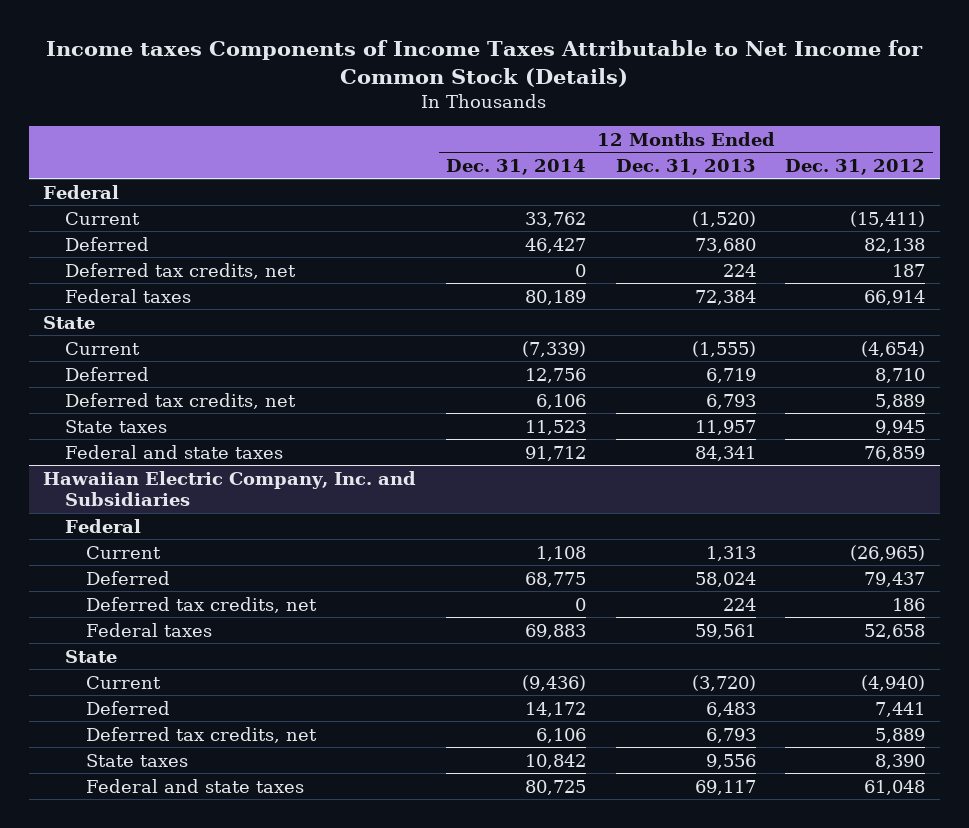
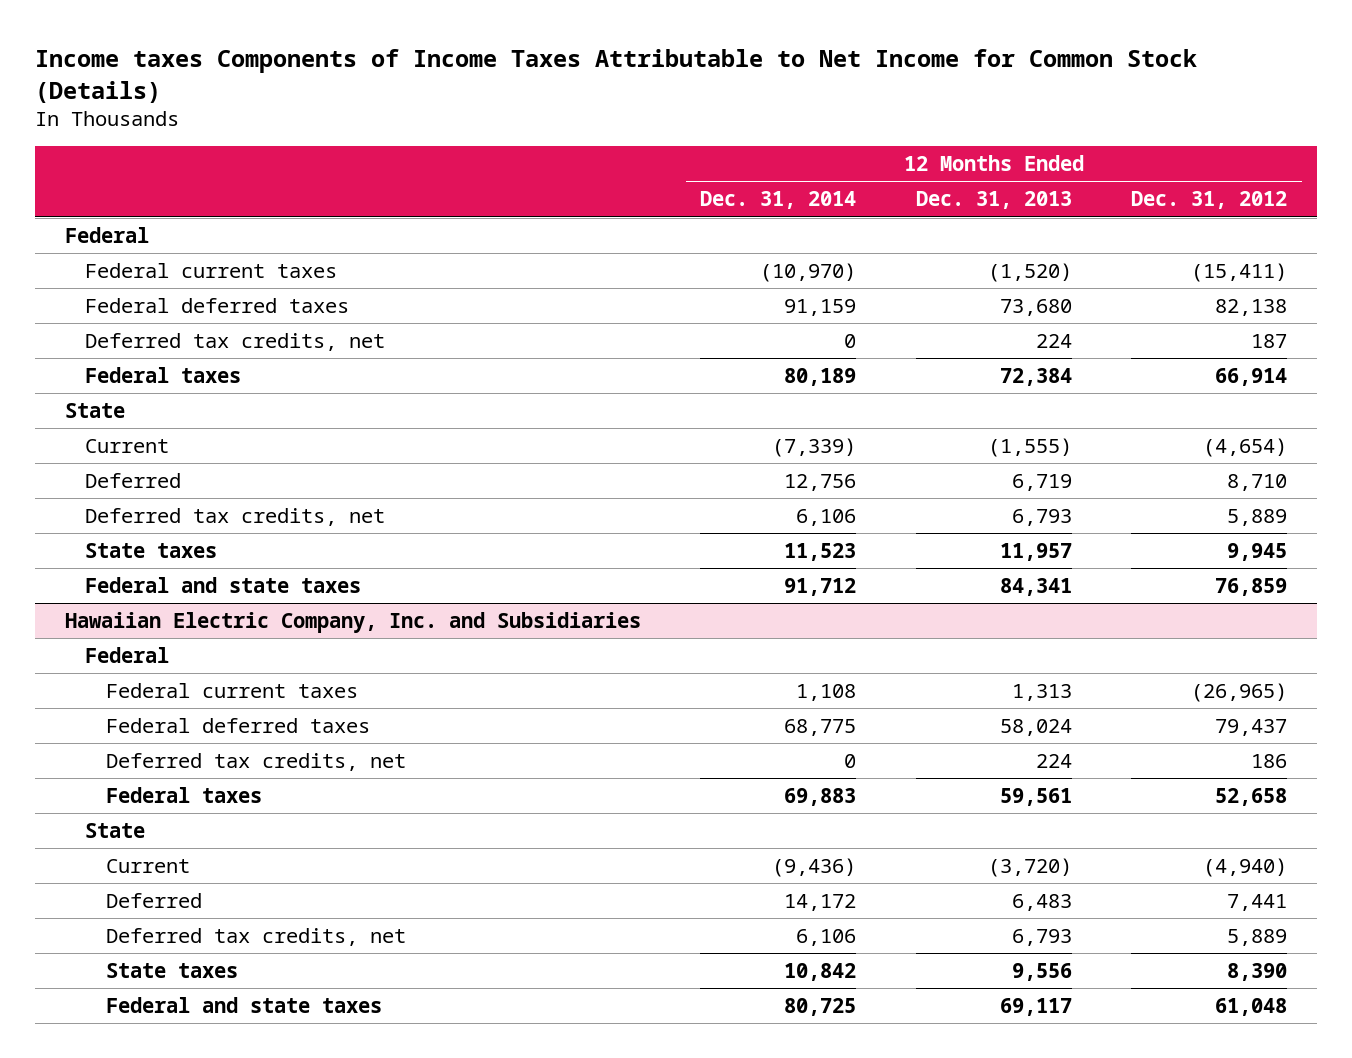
[64,211,140,225] Current -> [85,262,338,278] Federal current taxes
[524,211,586,227] 33,762 -> [760,262,857,282] (10,970)
[64,236,149,251] Deferred -> [85,297,350,313] Federal deferred taxes
[524,237,586,253] 46,427 -> [784,298,857,316] 91,159
[85,545,161,559] Current -> [105,682,358,698] Federal current taxes
[85,570,170,585] Deferred -> [105,717,370,733] Federal deferred taxes

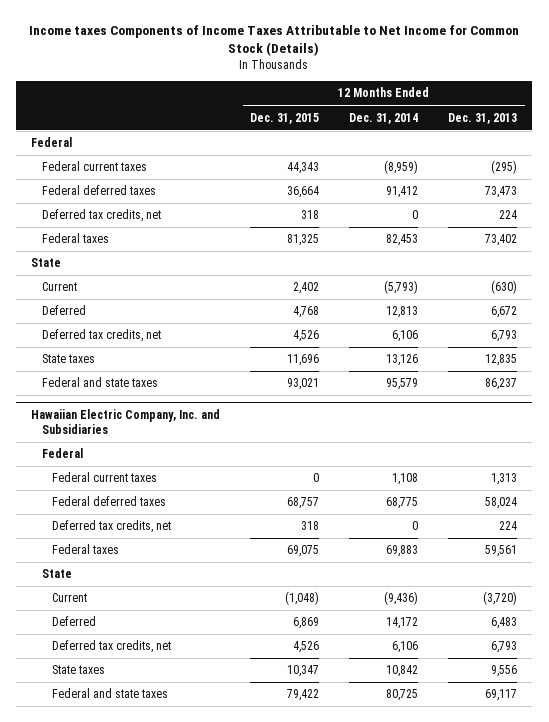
[1131,191,1288,210] Dec. 31, 2012 -> none
none -> [250,112,320,124] Dec. 31, 2015
[760,262,857,282] (10,970) -> [384,160,419,175] (8,959)
[987,262,1072,282] (1,520) -> [491,160,518,175] (295)
[784,298,857,316] 91,159 -> [386,186,419,199] 91,412
[999,298,1072,316] 73,680 -> [485,186,518,199] 73,473
[784,367,857,386] 80,189 -> [386,234,419,247] 82,453
[999,367,1072,386] 72,384 -> [485,234,518,247] 73,402
[772,437,857,457] (7,339) -> [384,280,419,295] (5,793)
[987,437,1072,457] (1,555) -> [491,280,518,295] (630)
[784,473,857,491] 12,756 -> [386,306,419,319] 12,813
[1011,473,1072,491] 6,719 -> [491,306,518,319] 6,672
[784,542,857,561] 11,523 -> [386,354,419,367] 13,126
[999,542,1072,561] 11,957 -> [485,354,518,367] 12,835
[784,577,857,596] 91,712 -> [386,378,419,391] 95,579
[999,577,1072,596] 84,341 -> [485,378,518,391] 86,237

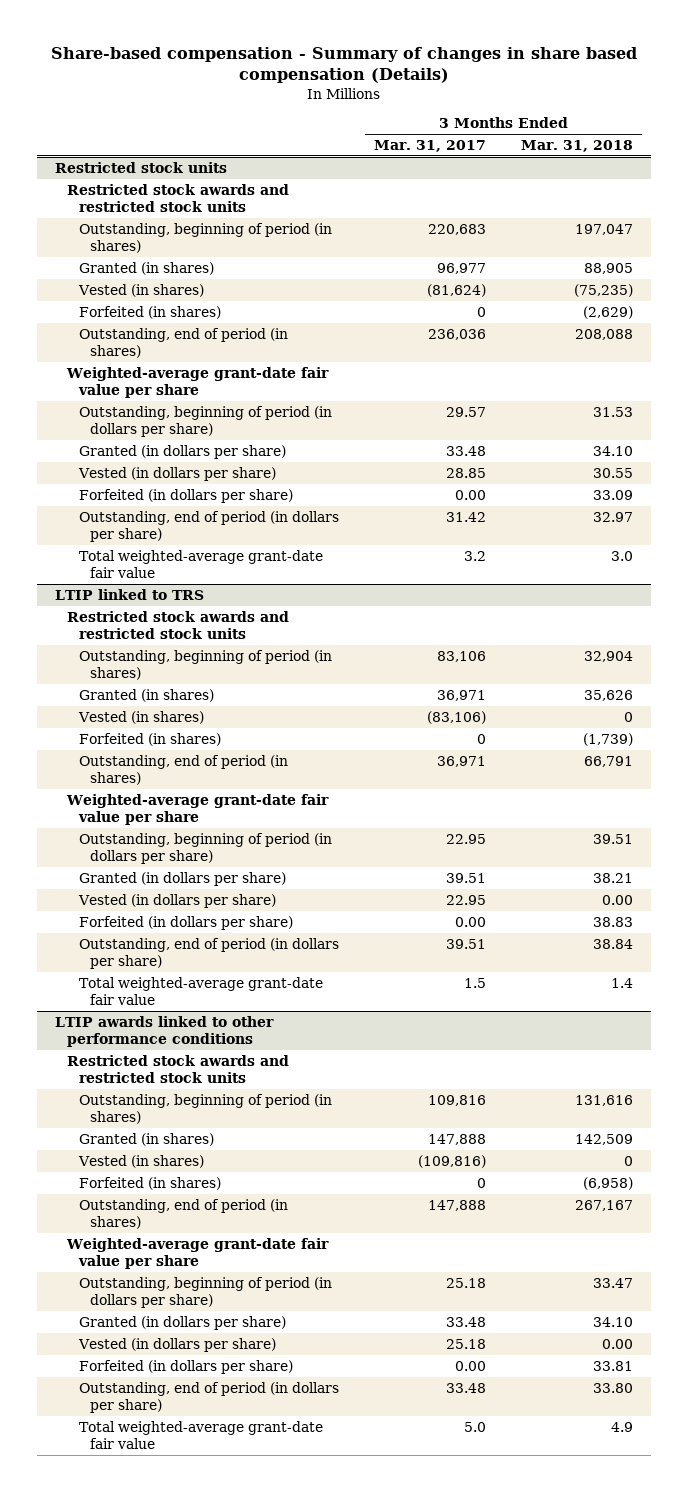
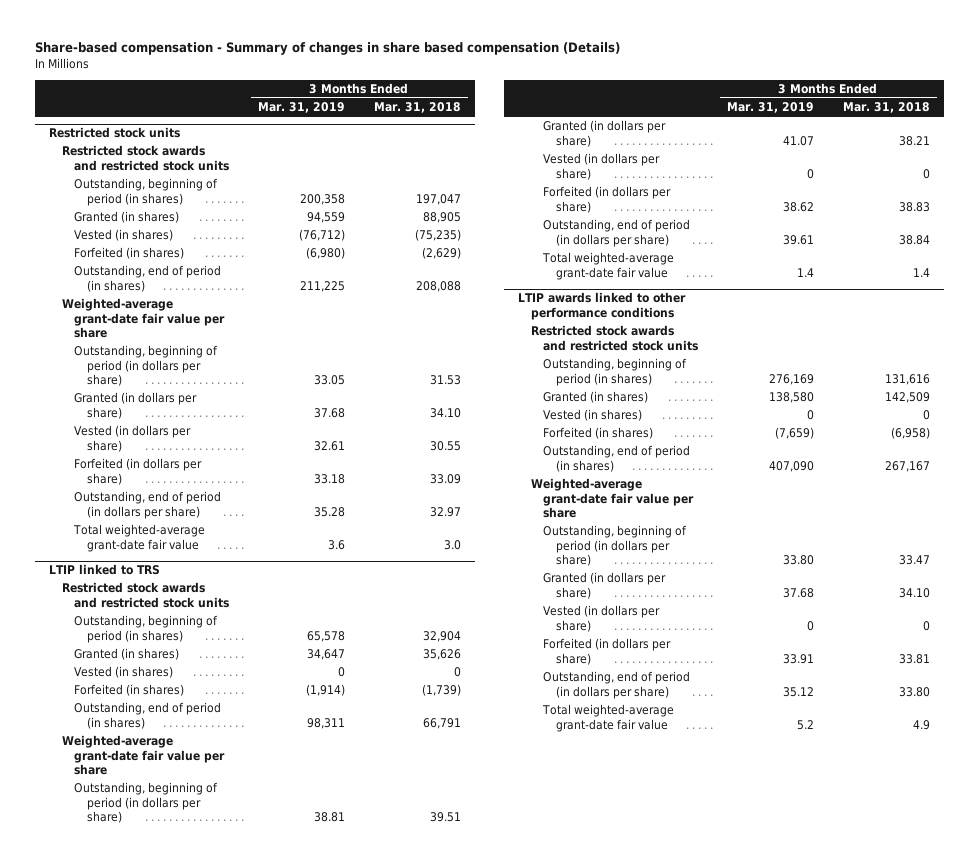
[374,140,487,153] Mar. 31, 2017 -> none
none -> [258,102,346,114] Mar. 31, 2019
[602,894,634,905] 0.00 -> [922,168,930,179] 0
[602,1338,634,1349] 0.00 -> [922,620,930,631] 0

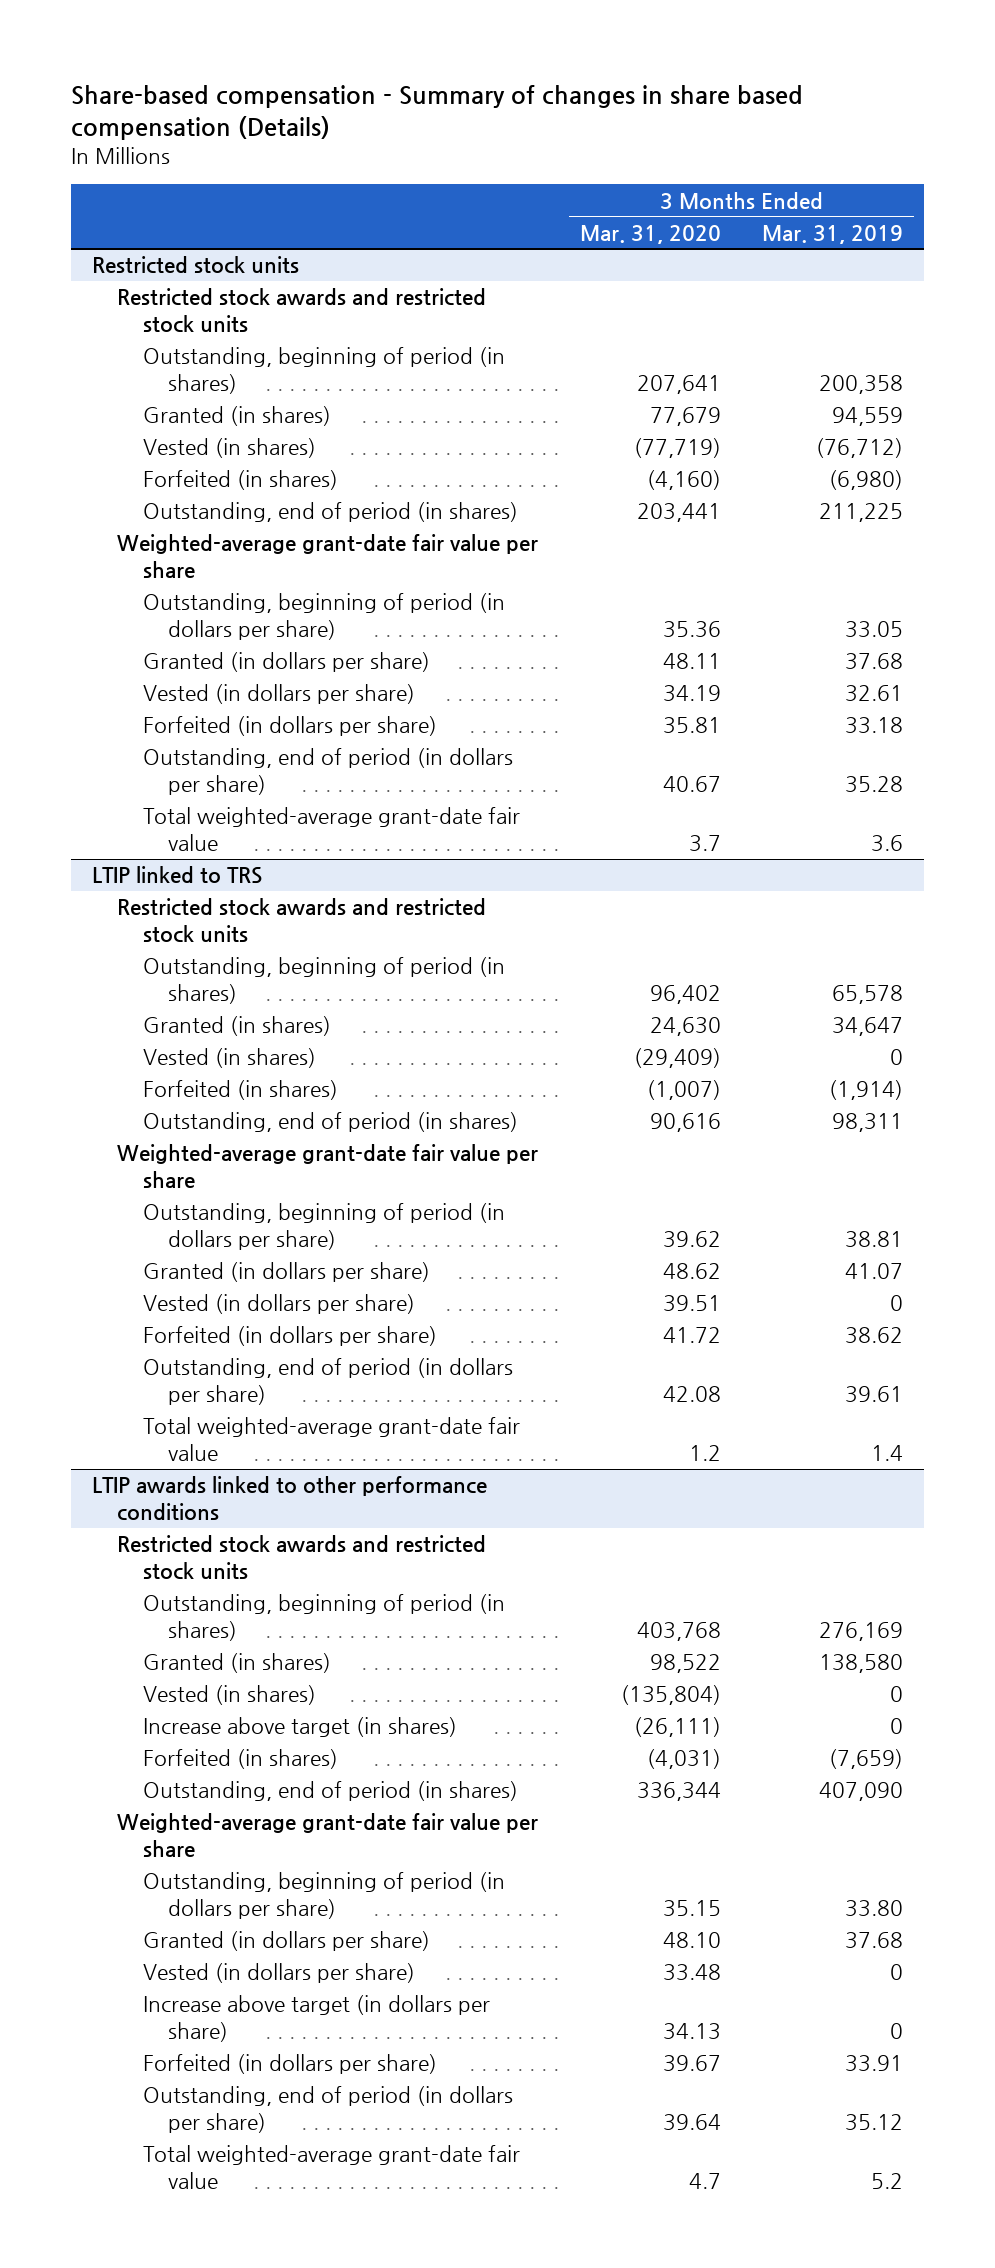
[373,102,461,114] Mar. 31, 2018 -> none
none -> [579,224,721,244] Mar. 31, 2020
none -> [142,1717,457,1738] Increase above target (in shares)
none -> [142,1995,490,2042] Increase above target (in dollars per share)

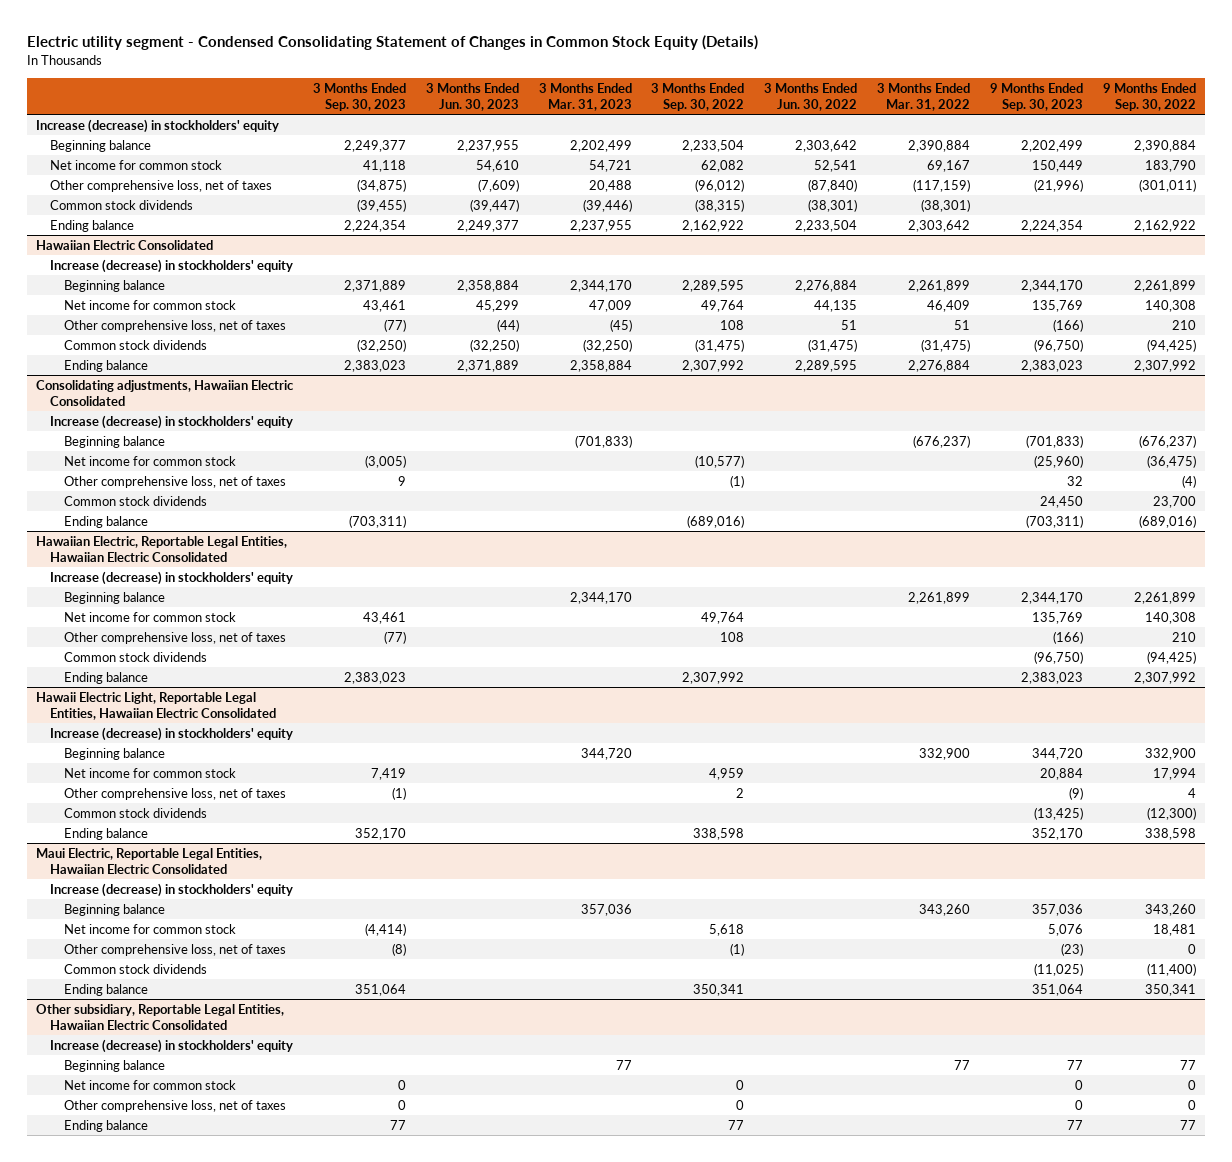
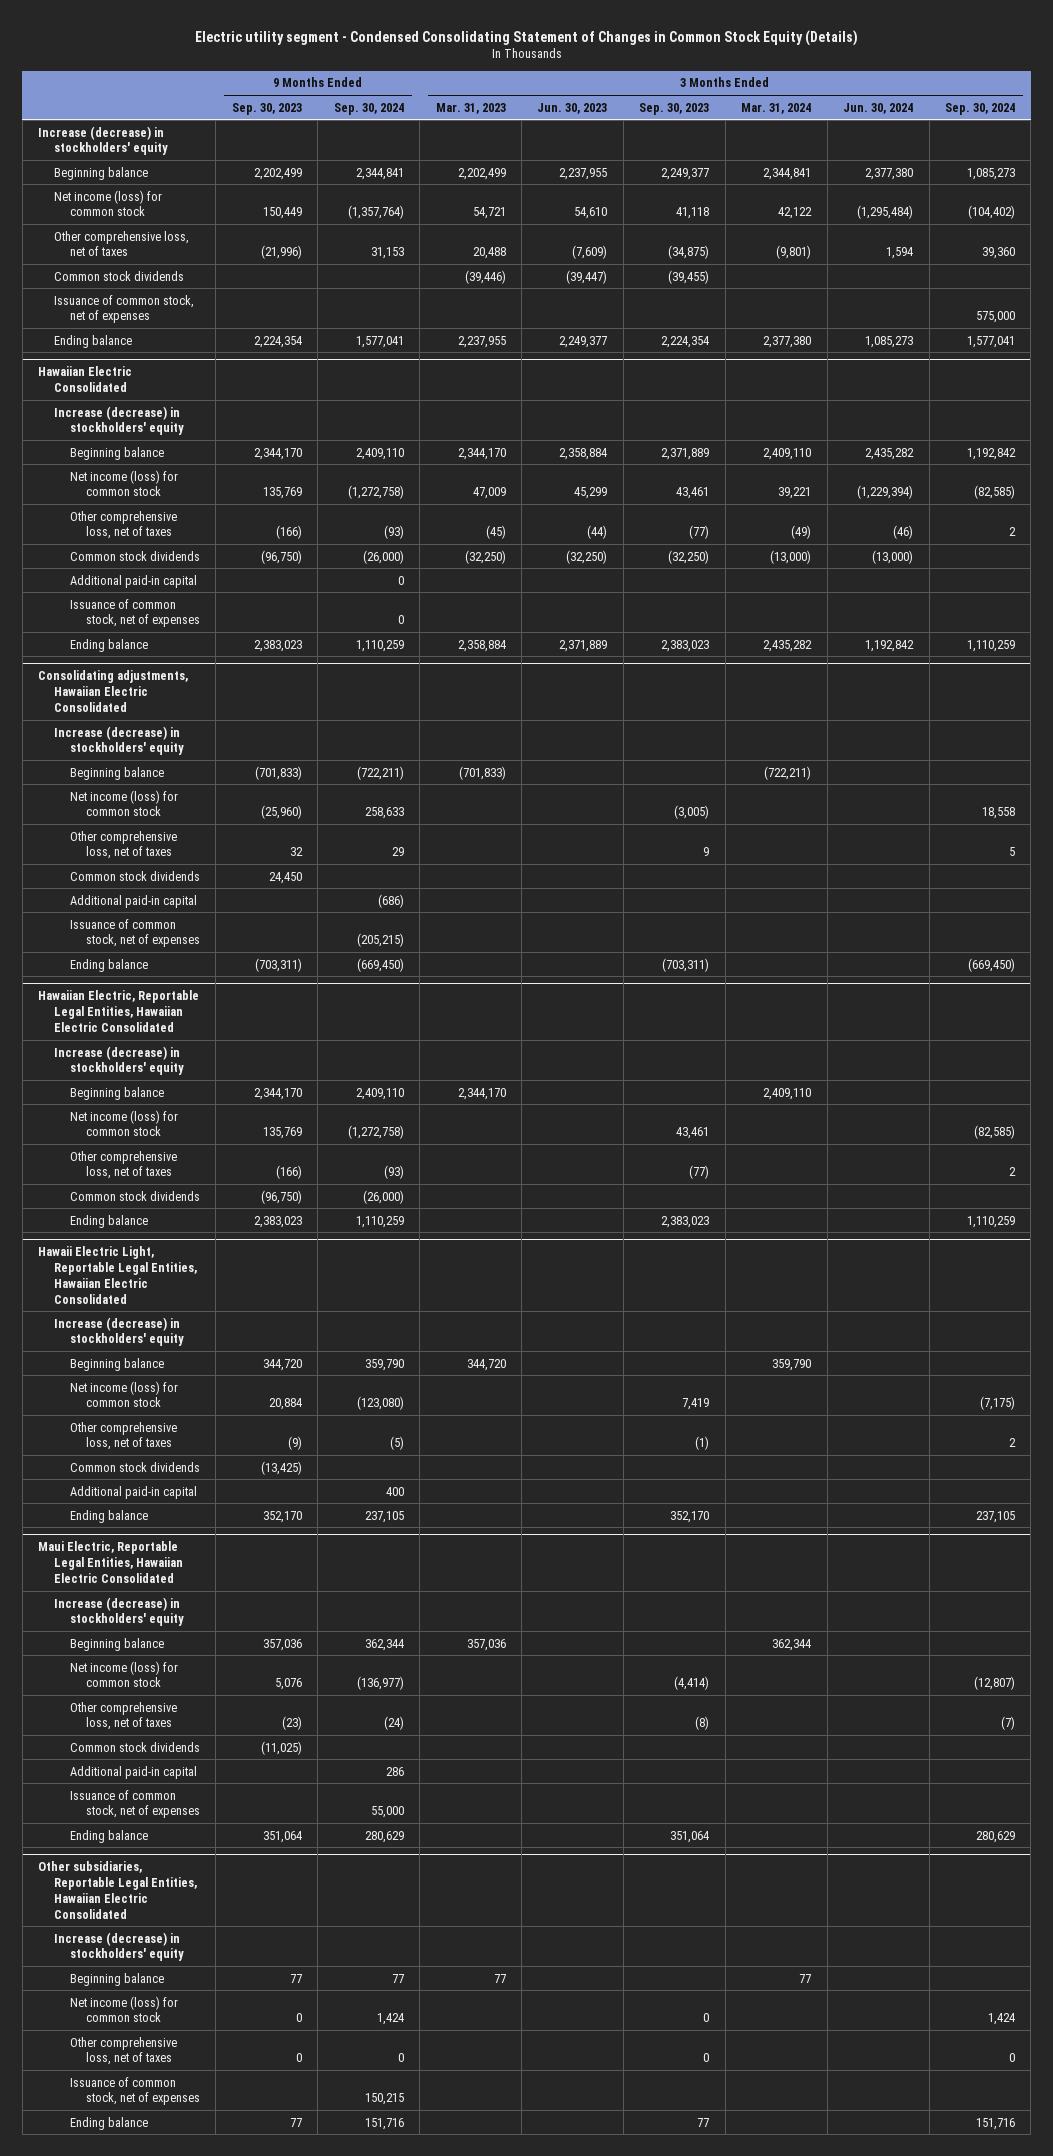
[651,82,745,111] 3 Months Ended Sep. 30, 2022 -> none
[764,82,858,111] 3 Months Ended Jun. 30, 2022 -> none
[876,82,970,111] 3 Months Ended Mar. 31, 2022 -> none
[1102,82,1196,111] 9 Months Ended Sep. 30, 2022 -> none
none -> [333,102,404,115] Sep. 30, 2024
none -> [741,102,812,114] Mar. 31, 2024
none -> [843,102,914,114] Jun. 30, 2024
none -> [945,102,1016,115] Sep. 30, 2024
[50,159,223,170] Net income for common stock -> [54,189,163,217] Net income (loss) for common stock
none -> [54,294,195,324] Issuance of common stock, net of expenses
[64,299,237,310] Net income for common stock -> [69,469,178,497] Net income (loss) for common stock
none -> [69,574,197,588] Additional paid-in capital
none -> [69,598,200,628] Issuance of common stock, net of expenses
[64,455,237,466] Net income for common stock -> [69,789,178,817] Net income (loss) for common stock
none -> [69,894,197,908] Additional paid-in capital
none -> [69,918,200,948] Issuance of common stock, net of expenses
[64,611,237,622] Net income for common stock -> [69,1109,178,1137] Net income (loss) for common stock
[64,767,237,778] Net income for common stock -> [69,1380,178,1408] Net income (loss) for common stock
none -> [69,1485,197,1499] Additional paid-in capital
[64,923,237,934] Net income for common stock -> [69,1660,178,1688] Net income (loss) for common stock
none -> [69,1765,197,1779] Additional paid-in capital
none -> [69,1789,200,1819] Issuance of common stock, net of expenses
[36,1003,285,1030] Other subsidiary, Reportable Legal Entities, Hawaiian Electric Consolidated -> [38,1861,198,1919] Other subsidiaries, Reportable Legal Entities, Hawaiian Electric Consolidated
[64,1079,237,1090] Net income for common stock -> [69,1995,178,2023] Net income (loss) for common stock
none -> [69,2076,200,2106] Issuance of common stock, net of expenses

